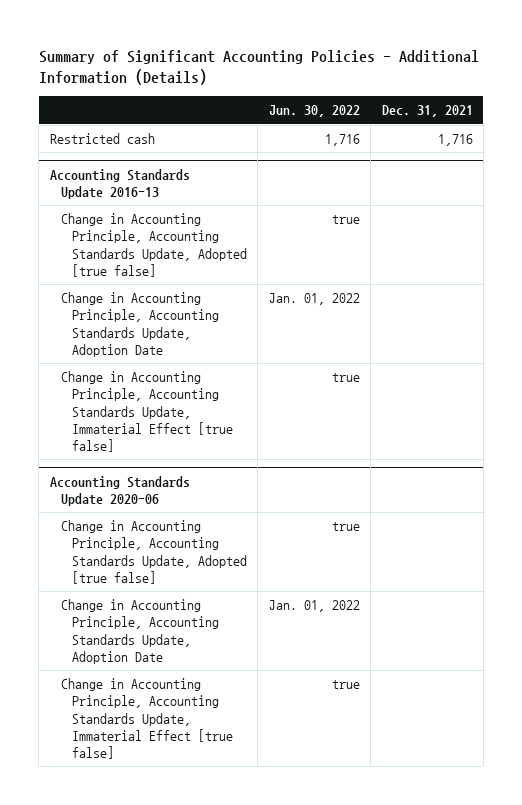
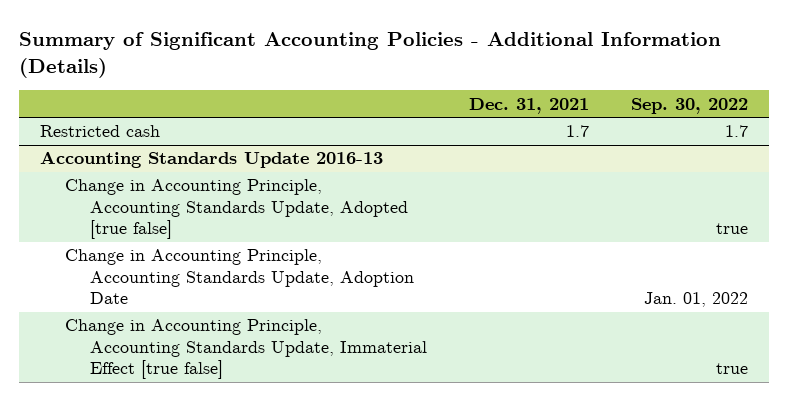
[268,105,360,118] Jun. 30, 2022 -> none
none -> [631,97,749,114] Sep. 30, 2022
[437,134,473,147] 1,716 -> [565,125,589,138] 1.7
[49,475,190,506] Accounting Standards Update 2020-06 -> none
[60,520,247,584] Change in Accounting Principle, Accounting Standards Update, Adopted [true false] -> none
[60,599,219,664] Change in Accounting Principle, Accounting Standards Update, Adoption Date -> none
[60,678,233,760] Change in Accounting Principle, Accounting Standards Update, Immaterial Effect [true false] -> none

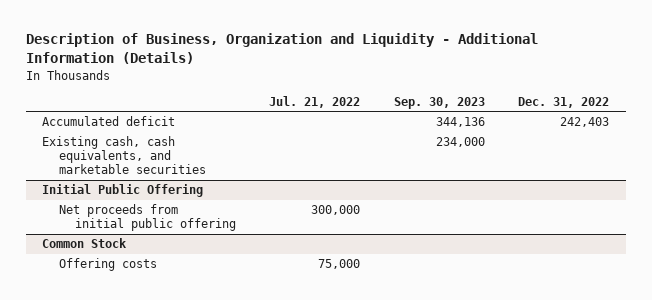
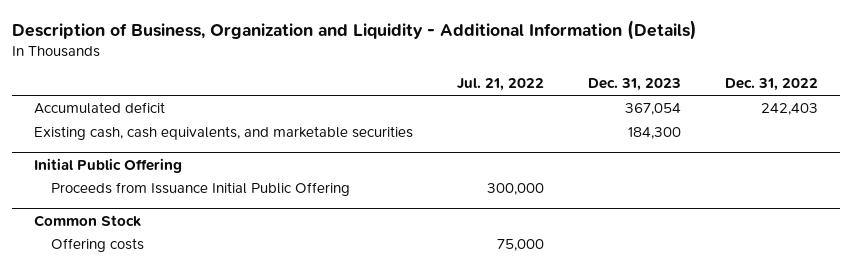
[393,97,485,110] Sep. 30, 2023 -> none
none -> [587,78,681,92] Dec. 31, 2023
[58,204,236,232] Net proceeds from initial public offering -> [51,182,351,197] Proceeds from Issuance Initial Public Offering

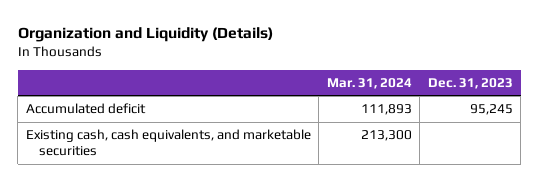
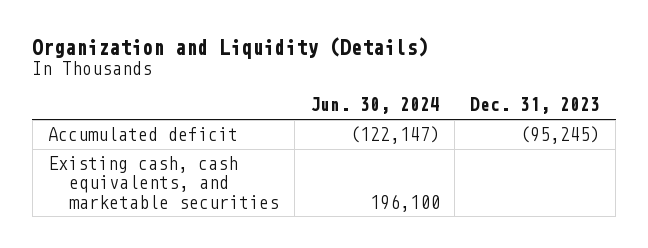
[326,77,412,89] Mar. 31, 2024 -> none
none -> [309,97,440,115] Jun. 30, 2024
[469,104,513,116] 95,245 -> [520,126,601,145] (95,245)

